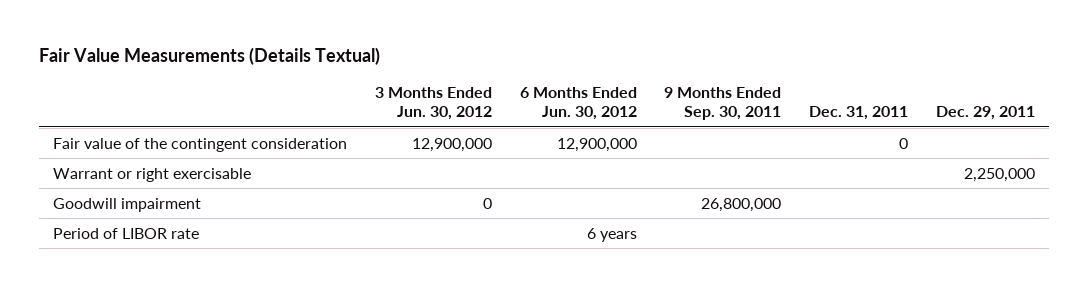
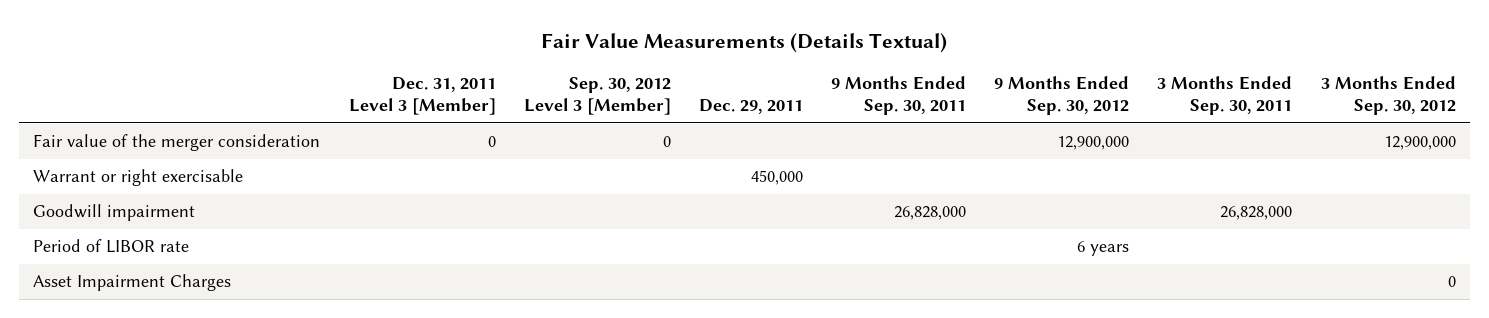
[374,87,492,121] 3 Months Ended Jun. 30, 2012 -> none
[519,87,637,121] 6 Months Ended Jun. 30, 2012 -> none
[809,106,909,121] Dec. 31, 2011 -> none
none -> [348,77,496,116] Dec. 31, 2011 Level 3 [Member]
none -> [523,77,671,116] Sep. 30, 2012 Level 3 [Member]
none -> [994,76,1130,116] 9 Months Ended Sep. 30, 2012
none -> [1157,76,1293,116] 3 Months Ended Sep. 30, 2011
none -> [1320,76,1456,116] 3 Months Ended Sep. 30, 2012
[52,137,347,152] Fair value of the contingent consideration -> [33,134,321,152] Fair value of the merger consideration
[964,167,1036,182] 2,250,000 -> [750,170,803,186] 450,000
[701,197,782,212] 26,800,000 -> [894,206,967,221] 26,828,000
none -> [33,274,232,292] Asset Impairment Charges

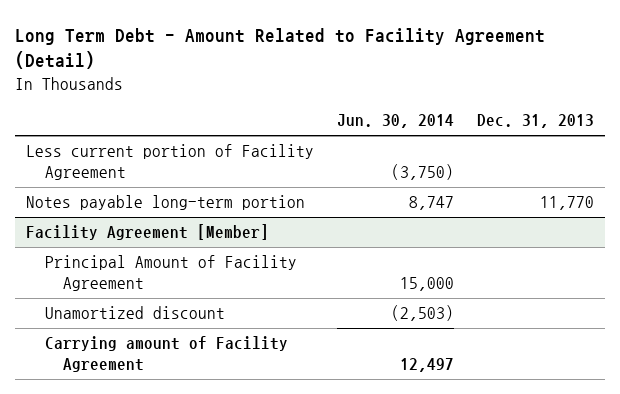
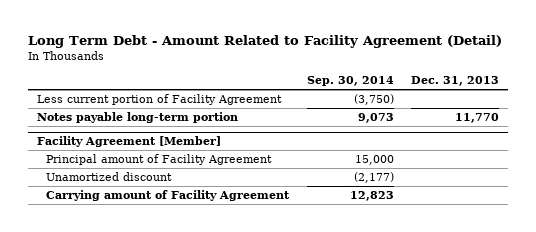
[337,114,455,129] Jun. 30, 2014 -> none
none -> [306,76,394,87] Sep. 30, 2014
[44,255,297,292] Principal Amount of Facility Agreement -> [46,153,273,165] Principal amount of Facility Agreement

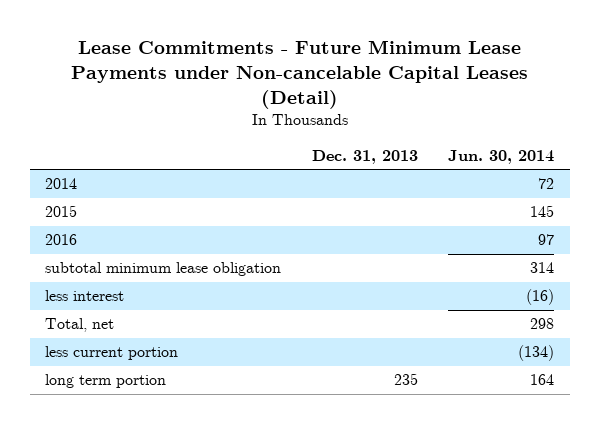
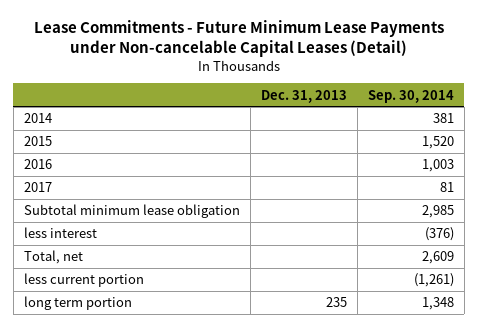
[448,149,555,164] Jun. 30, 2014 -> none
none -> [367,89,454,103] Sep. 30, 2014
none -> [23,182,52,193] 2017
[44,262,281,277] subtotal minimum lease obligation -> [23,204,240,219] Subtotal minimum lease obligation

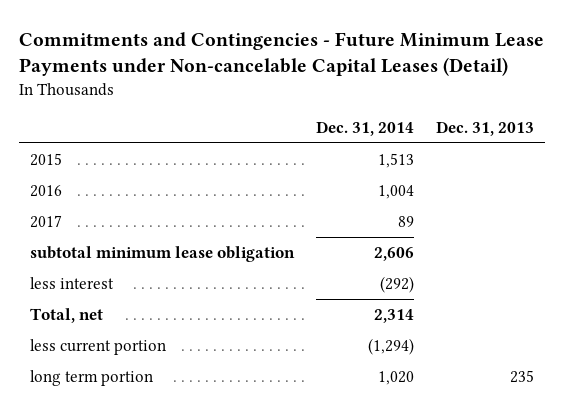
[33,20,444,58] Lease Commitments - Future Minimum Lease Payments under Non-cancelable Capital Leases (Detail) -> [19,31,545,76] Commitments and Contingencies - Future Minimum Lease Payments under Non-cancelable Capital Leases (Detail)
[367,89,454,103] Sep. 30, 2014 -> none
none -> [316,120,415,136] Dec. 31, 2014
[23,113,52,124] 2014 -> none
[23,204,240,219] Subtotal minimum lease obligation -> [30,246,296,263] subtotal minimum lease obligation

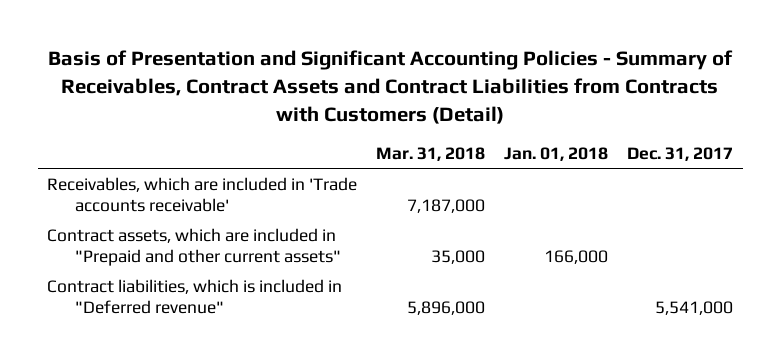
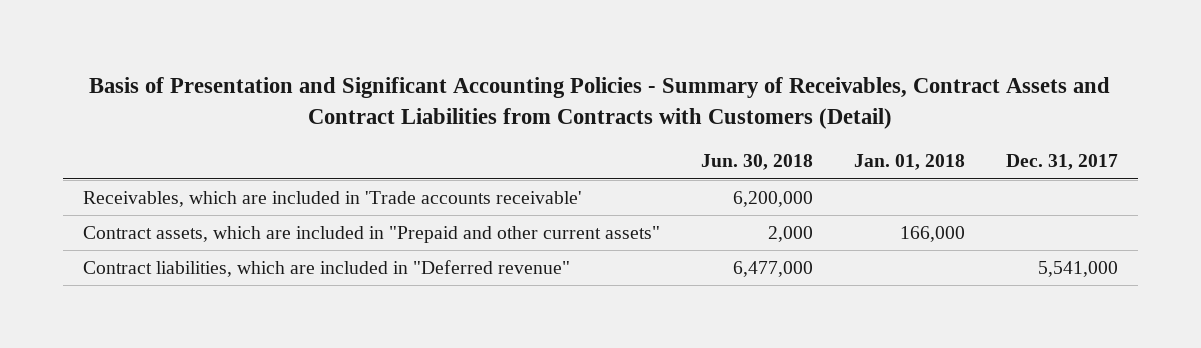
[376,147,486,162] Mar. 31, 2018 -> none
none -> [700,154,813,171] Jun. 30, 2018
[47,278,343,315] Contract liabilities, which is included in "Deferred revenue" -> [83,260,571,278] Contract liabilities, which are included in "Deferred revenue"

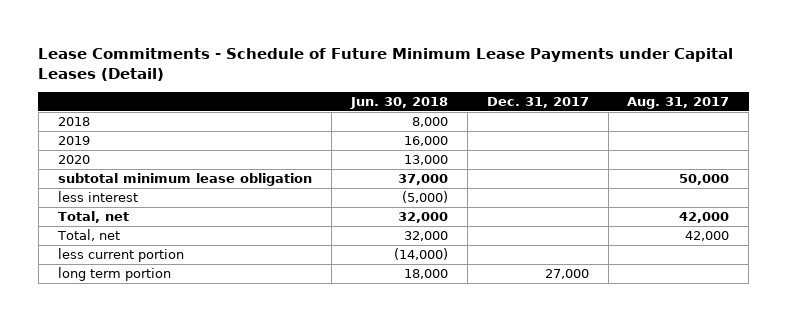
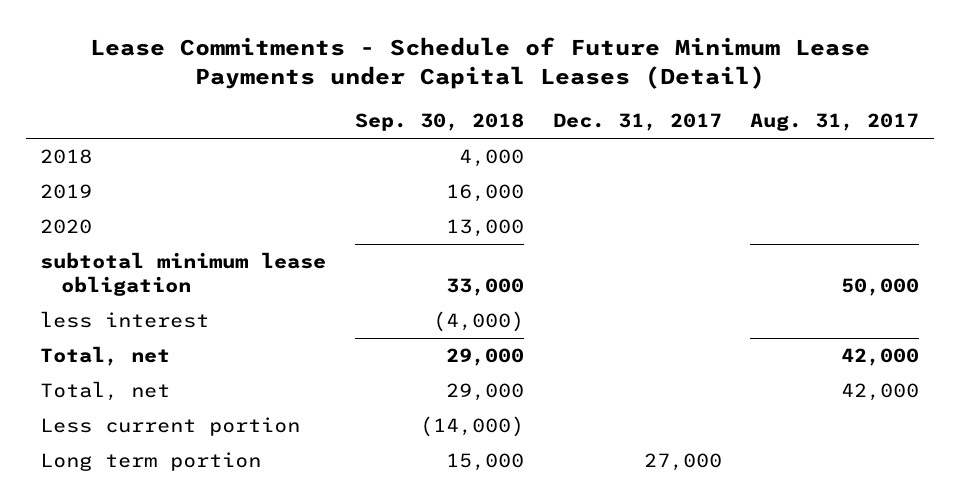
[349,97,448,110] Jun. 30, 2018 -> none
none -> [354,112,524,131] Sep. 30, 2018
[57,248,184,263] less current portion -> [39,417,300,437] Less current portion
[57,267,171,282] long term portion -> [39,452,261,472] Long term portion

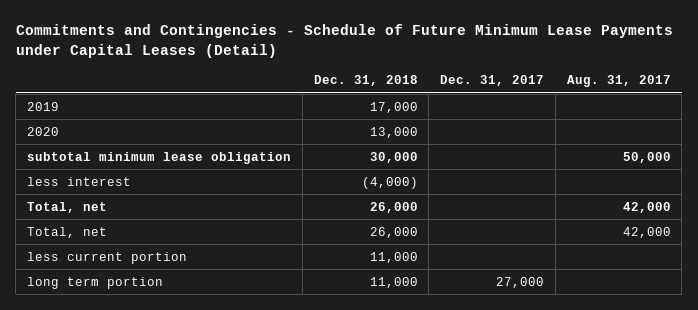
[89,36,870,89] Lease Commitments - Schedule of Future Minimum Lease Payments under Capital Leases (Detail) -> [15,24,673,58] Commitments and Contingencies - Schedule of Future Minimum Lease Payments under Capital Leases (Detail)
[354,112,524,131] Sep. 30, 2018 -> none
none -> [313,75,418,87] Dec. 31, 2018
[39,149,92,165] 2018 -> none
[39,417,300,437] Less current portion -> [27,251,188,264] less current portion
[39,452,261,472] Long term portion -> [27,276,164,289] long term portion

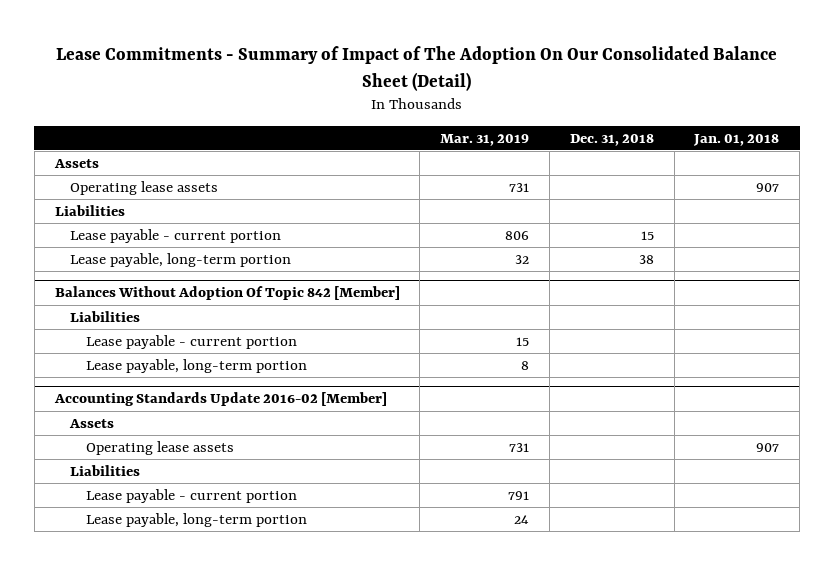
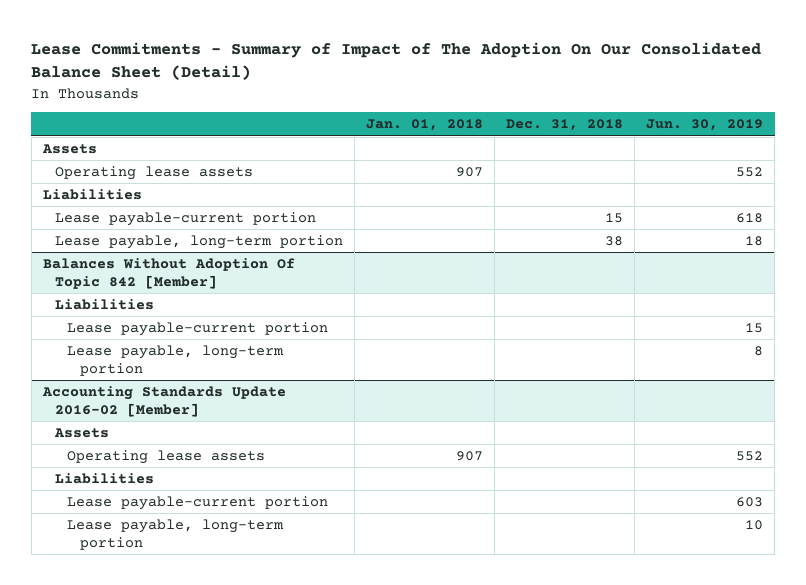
[440,133,530,146] Mar. 31, 2019 -> none
none -> [646,119,764,132] Jun. 30, 2019
[70,228,282,243] Lease payable - current portion -> [55,212,317,227] Lease payable-current portion
[86,334,298,349] Lease payable - current portion -> [67,322,329,337] Lease payable-current portion
[86,488,298,503] Lease payable - current portion -> [67,496,329,511] Lease payable-current portion

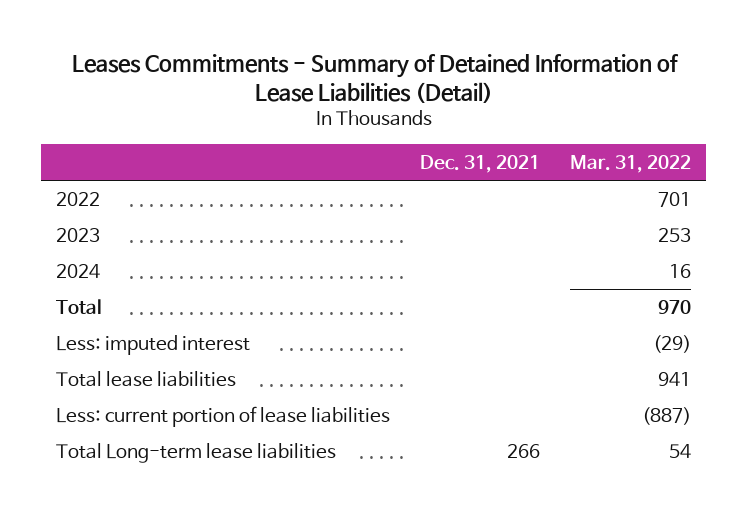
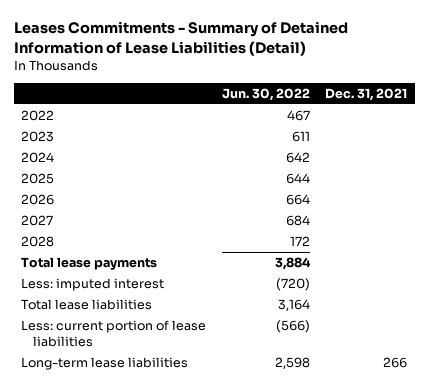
[570,155,692,174] Mar. 31, 2022 -> none
none -> [221,87,310,101] Jun. 30, 2022
none -> [21,173,55,185] 2025
none -> [21,194,55,206] 2026
none -> [21,215,54,227] 2027
none -> [21,236,55,248] 2028
[56,298,103,314] Total -> [21,257,158,271] Total lease payments
[56,442,337,463] Total Long-term lease liabilities -> [21,357,189,371] Long-term lease liabilities

